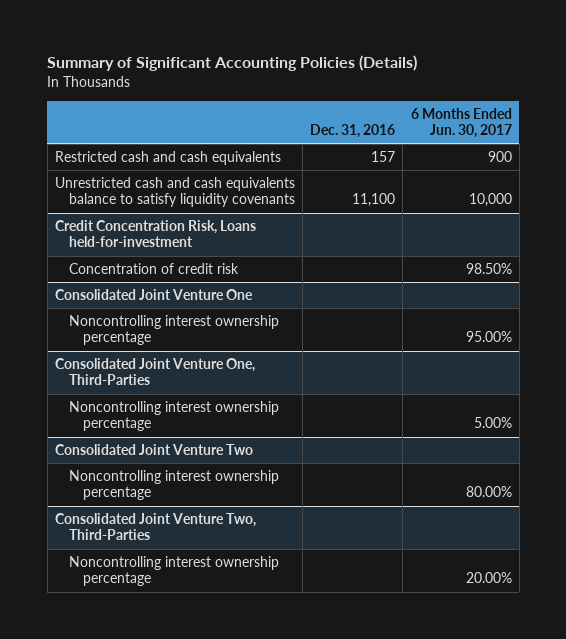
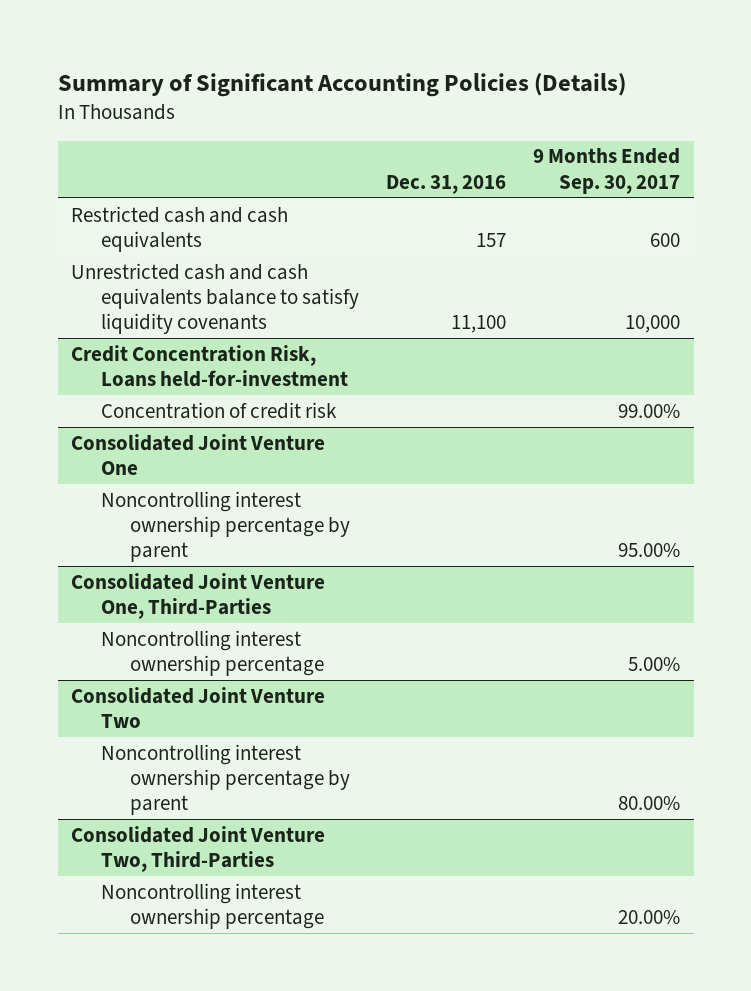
[410,107,512,139] 6 Months Ended Jun. 30, 2017 -> none
none -> [533,148,681,194] 9 Months Ended Sep. 30, 2017
[69,315,280,346] Noncontrolling interest ownership percentage -> [100,490,351,563] Noncontrolling interest ownership percentage by parent
[69,470,280,501] Noncontrolling interest ownership percentage -> [100,743,351,816] Noncontrolling interest ownership percentage by parent

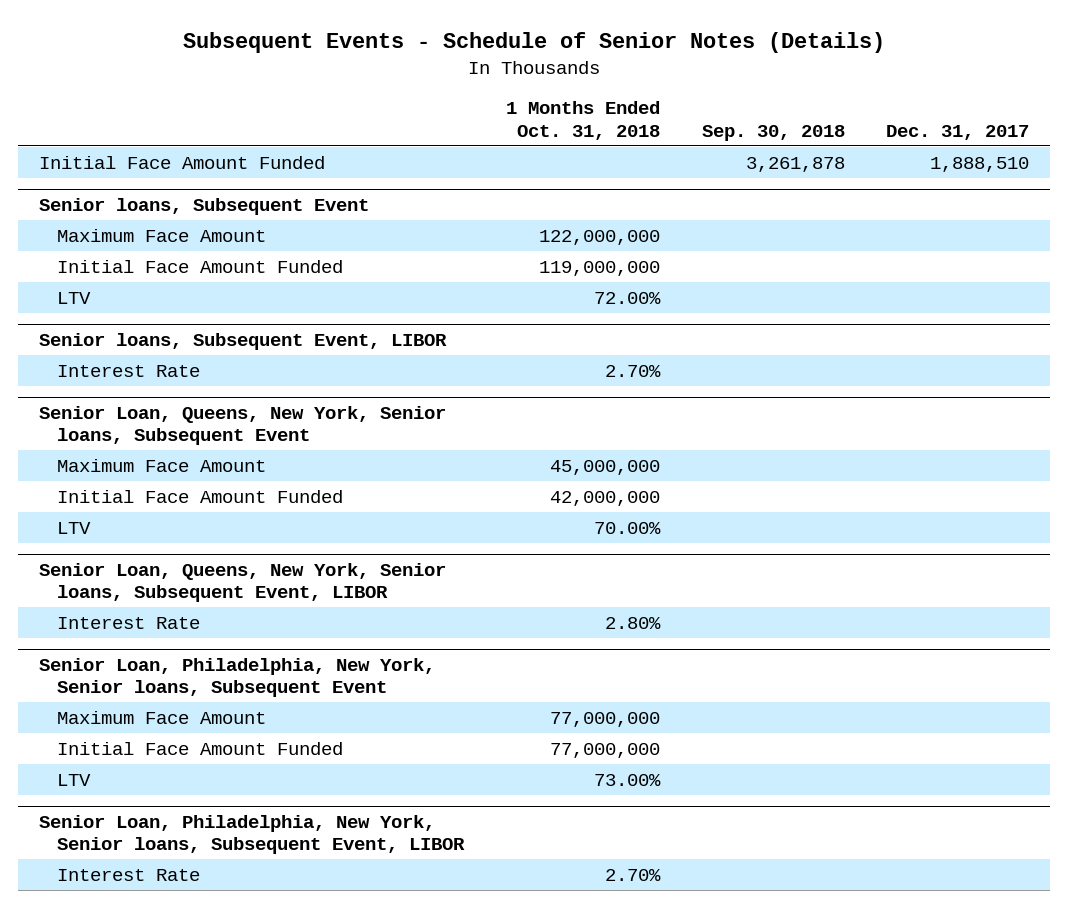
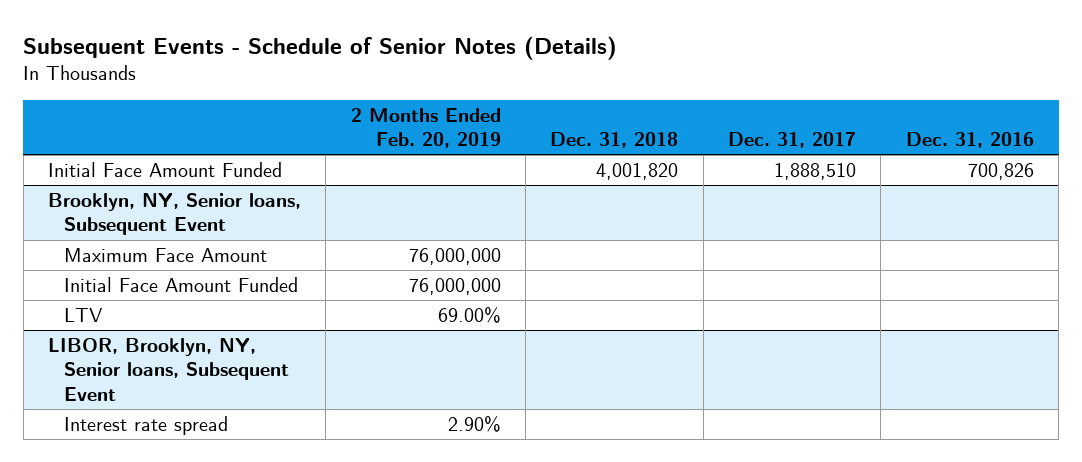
[506,101,661,140] 1 Months Ended Oct. 31, 2018 -> none
[701,124,845,141] Sep. 30, 2018 -> none
none -> [350,107,501,149] 2 Months Ended Feb. 20, 2019
none -> [550,132,679,149] Dec. 31, 2018
none -> [905,132,1034,149] Dec. 31, 2016
[39,197,370,215] Senior loans, Subsequent Event -> [47,193,301,236] Brooklyn, NY, Senior loans, Subsequent Event
[39,405,447,446] Senior Loan, Queens, New York, Senior loans, Subsequent Event -> none
[57,458,267,472] Maximum Face Amount -> none
[57,489,344,503] Initial Face Amount Funded -> none
[57,521,92,534] LTV -> none
[39,562,447,603] Senior Loan, Queens, New York, Senior loans, Subsequent Event, LIBOR -> none
[57,616,201,629] Interest Rate -> none
[39,657,436,698] Senior Loan, Philadelphia, New York, Senior loans, Subsequent Event -> none
[57,710,267,724] Maximum Face Amount -> none
[57,741,344,755] Initial Face Amount Funded -> none
[57,773,92,786] LTV -> none
[39,814,466,855] Senior Loan, Philadelphia, New York, Senior loans, Subsequent Event, LIBOR -> none
[57,868,201,881] Interest Rate -> none
[39,332,448,350] Senior loans, Subsequent Event, LIBOR -> [47,338,290,401] LIBOR, Brooklyn, NY, Senior loans, Subsequent Event
[57,364,201,377] Interest Rate -> [64,416,229,436] Interest rate spread

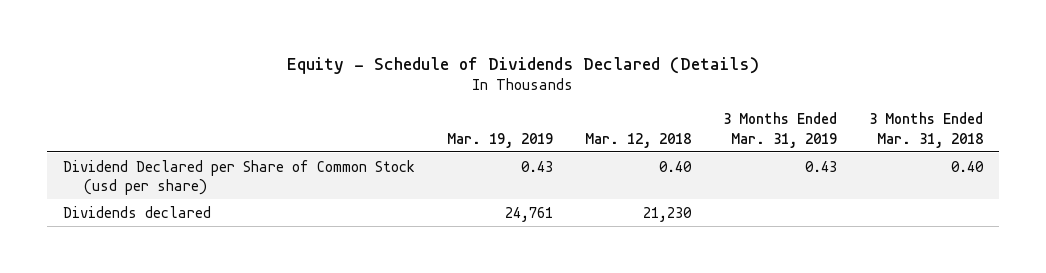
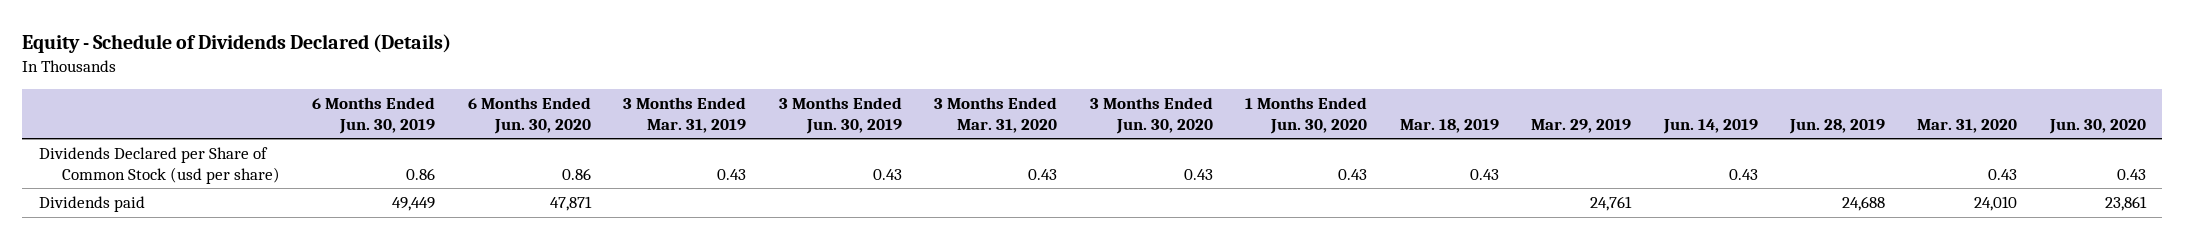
[446,132,553,148] Mar. 19, 2019 -> none
[584,132,691,148] Mar. 12, 2018 -> none
[868,112,983,148] 3 Months Ended Mar. 31, 2018 -> none
none -> [312,96,436,134] 6 Months Ended Jun. 30, 2019
none -> [467,96,591,134] 6 Months Ended Jun. 30, 2020
none -> [778,96,902,134] 3 Months Ended Jun. 30, 2019
none -> [934,96,1058,133] 3 Months Ended Mar. 31, 2020
none -> [1089,96,1213,134] 3 Months Ended Jun. 30, 2020
none -> [1245,96,1368,134] 1 Months Ended Jun. 30, 2020
none -> [1399,118,1499,133] Mar. 18, 2019
none -> [1531,118,1632,133] Mar. 29, 2019
none -> [1662,118,1758,134] Jun. 14, 2019
none -> [1789,118,1886,134] Jun. 28, 2019
none -> [1917,118,2018,133] Mar. 31, 2020
none -> [2048,118,2146,134] Jun. 30, 2020
[62,159,415,196] Dividend Declared per Share of Common Stock (usd per share) -> [38,147,280,184] Dividends Declared per Share of Common Stock (usd per share)
[62,205,211,218] Dividends declared -> [38,196,145,213] Dividends paid

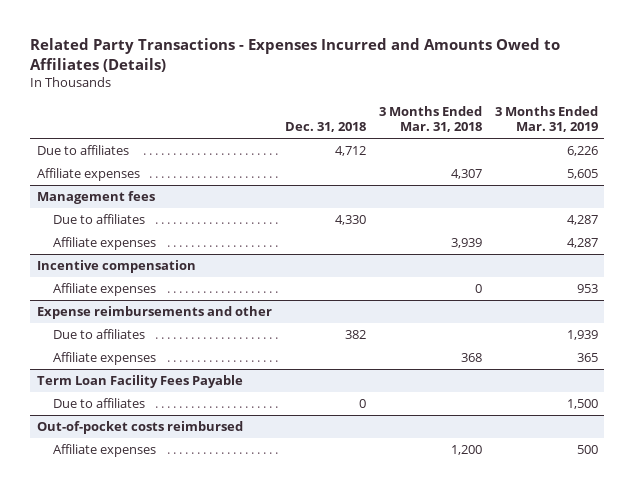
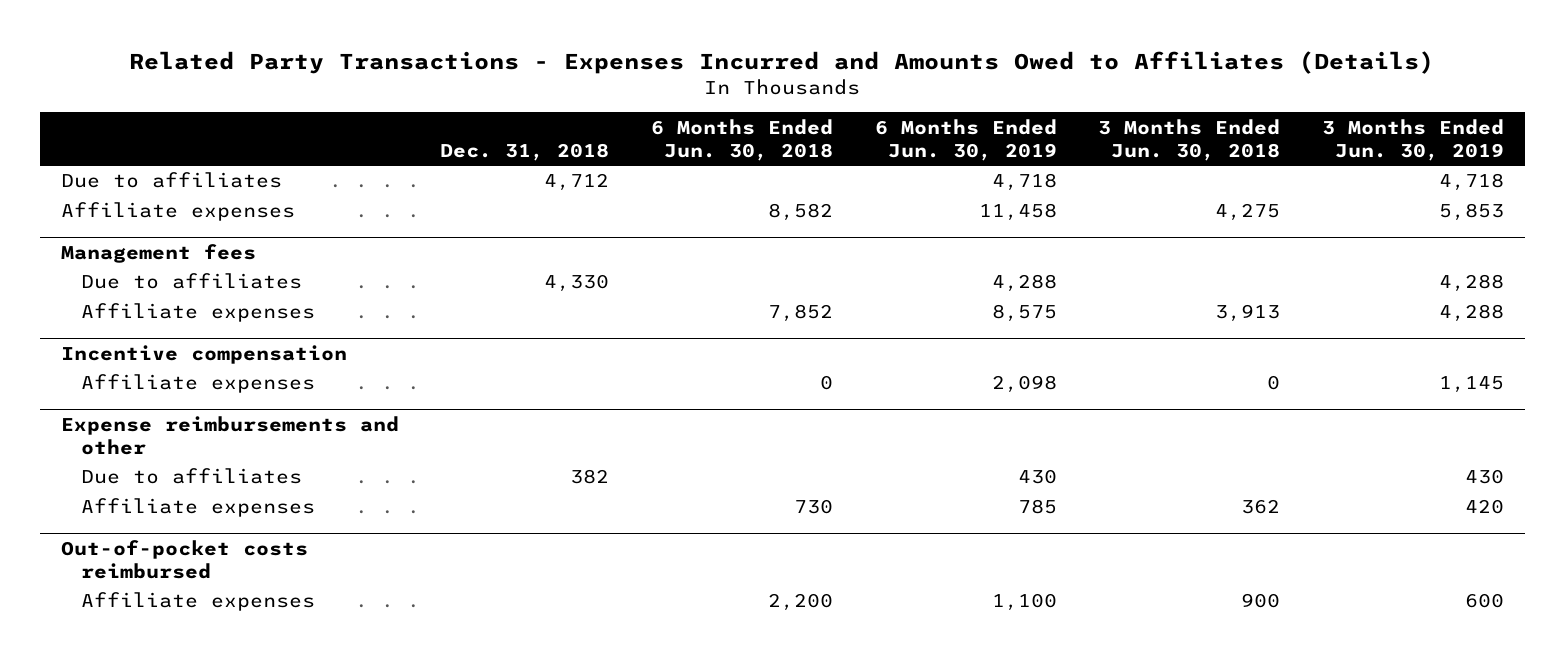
[378,105,482,133] 3 Months Ended Mar. 31, 2018 -> none
[494,105,598,133] 3 Months Ended Mar. 31, 2019 -> none
none -> [651,118,834,161] 6 Months Ended Jun. 30, 2018
none -> [874,118,1057,161] 6 Months Ended Jun. 30, 2019
none -> [1098,118,1281,161] 3 Months Ended Jun. 30, 2018
none -> [1321,118,1504,161] 3 Months Ended Jun. 30, 2019
[36,375,243,389] Term Loan Facility Fees Payable -> none
[53,398,146,409] Due to affiliates -> none

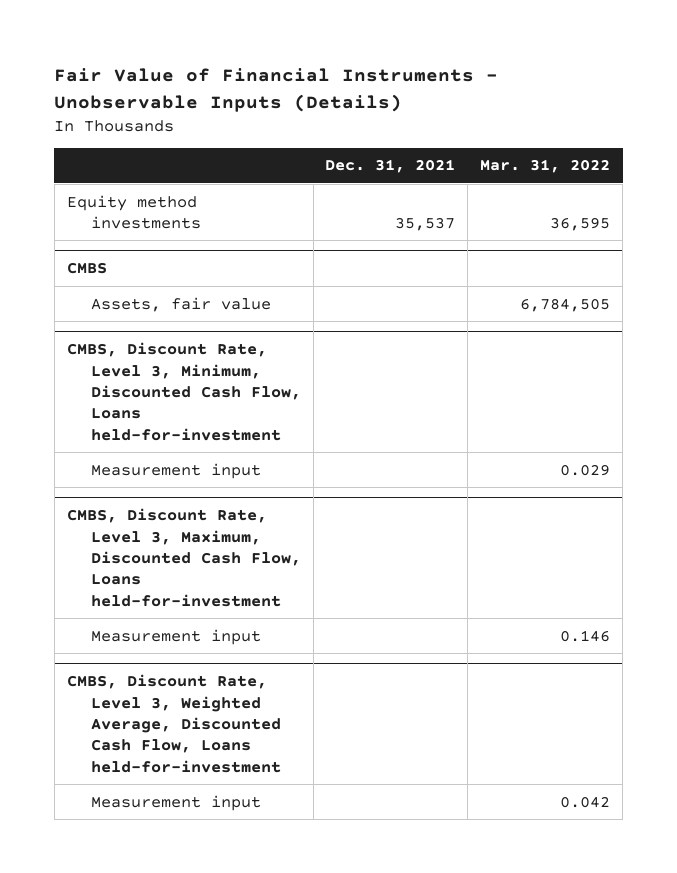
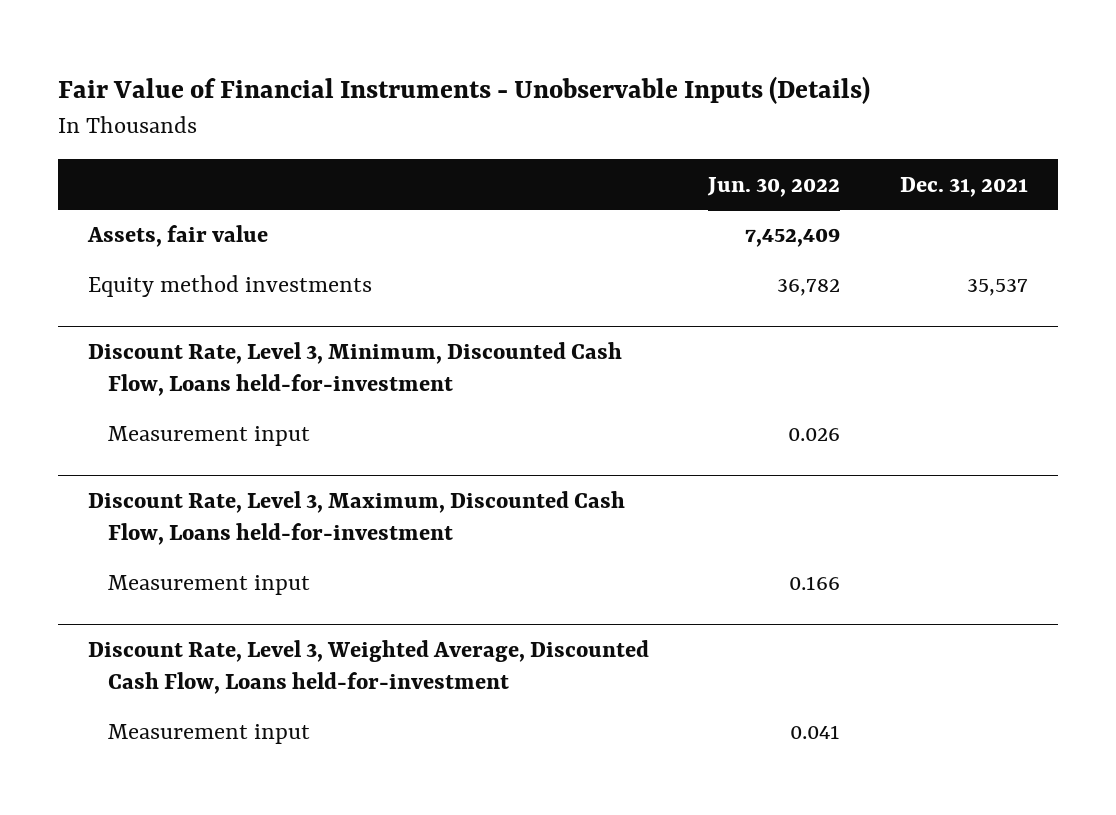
[480,159,611,174] Mar. 31, 2022 -> none
none -> [707,176,841,197] Jun. 30, 2022
none -> [86,225,268,248] Assets, fair value
[66,262,107,275] CMBS -> none
[90,296,271,312] Assets, fair value -> none
[66,342,301,441] CMBS, Discount Rate, Level 3, Minimum, Discounted Cash Flow, Loans held-for-investment -> [87,341,622,396] Discount Rate, Level 3, Minimum, Discounted Cash Flow, Loans held-for-investment
[66,508,301,607] CMBS, Discount Rate, Level 3, Maximum, Discounted Cash Flow, Loans held-for-investment -> [87,490,625,545] Discount Rate, Level 3, Maximum, Discounted Cash Flow, Loans held-for-investment
[66,674,281,773] CMBS, Discount Rate, Level 3, Weighted Average, Discounted Cash Flow, Loans held-for-investment -> [87,639,649,694] Discount Rate, Level 3, Weighted Average, Discounted Cash Flow, Loans held-for-investment

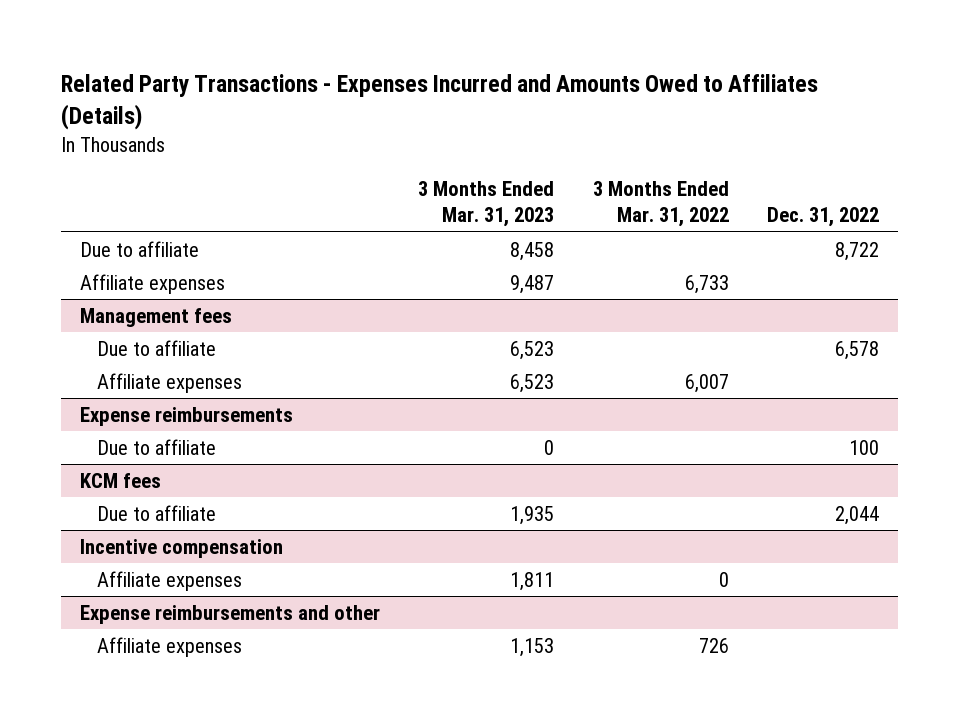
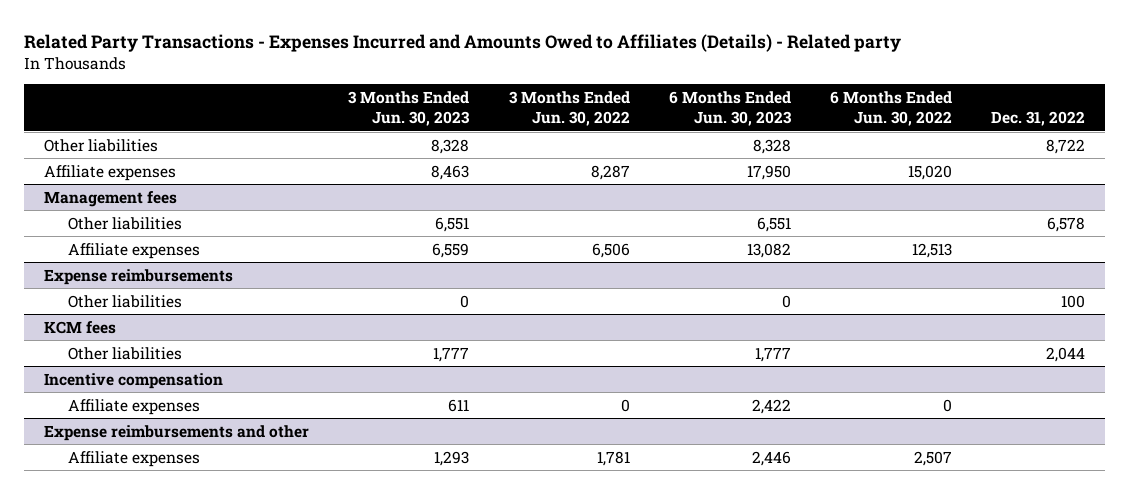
[60,74,818,131] Related Party Transactions - Expenses Incurred and Amounts Owed to Affiliates (Details) -> [24,34,902,53] Related Party Transactions - Expenses Incurred and Amounts Owed to Affiliates (Details) - Related party
[418,181,555,228] 3 Months Ended Mar. 31, 2023 -> none
[592,181,729,228] 3 Months Ended Mar. 31, 2022 -> none
none -> [348,91,471,127] 3 Months Ended Jun. 30, 2023
none -> [508,91,630,127] 3 Months Ended Jun. 30, 2022
none -> [668,91,792,127] 6 Months Ended Jun. 30, 2023
none -> [830,91,953,127] 6 Months Ended Jun. 30, 2022
[79,240,199,257] Due to affiliate -> [44,138,159,152] Other liabilities
[97,339,217,356] Due to affiliate -> [67,216,182,230] Other liabilities
[97,438,217,455] Due to affiliate -> none
none -> [67,294,182,308] Other liabilities
[97,504,217,521] Due to affiliate -> [67,346,182,360] Other liabilities

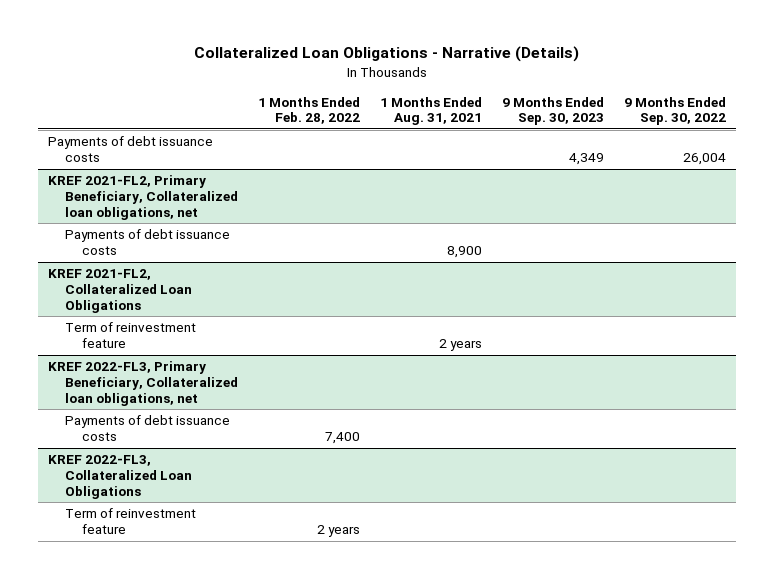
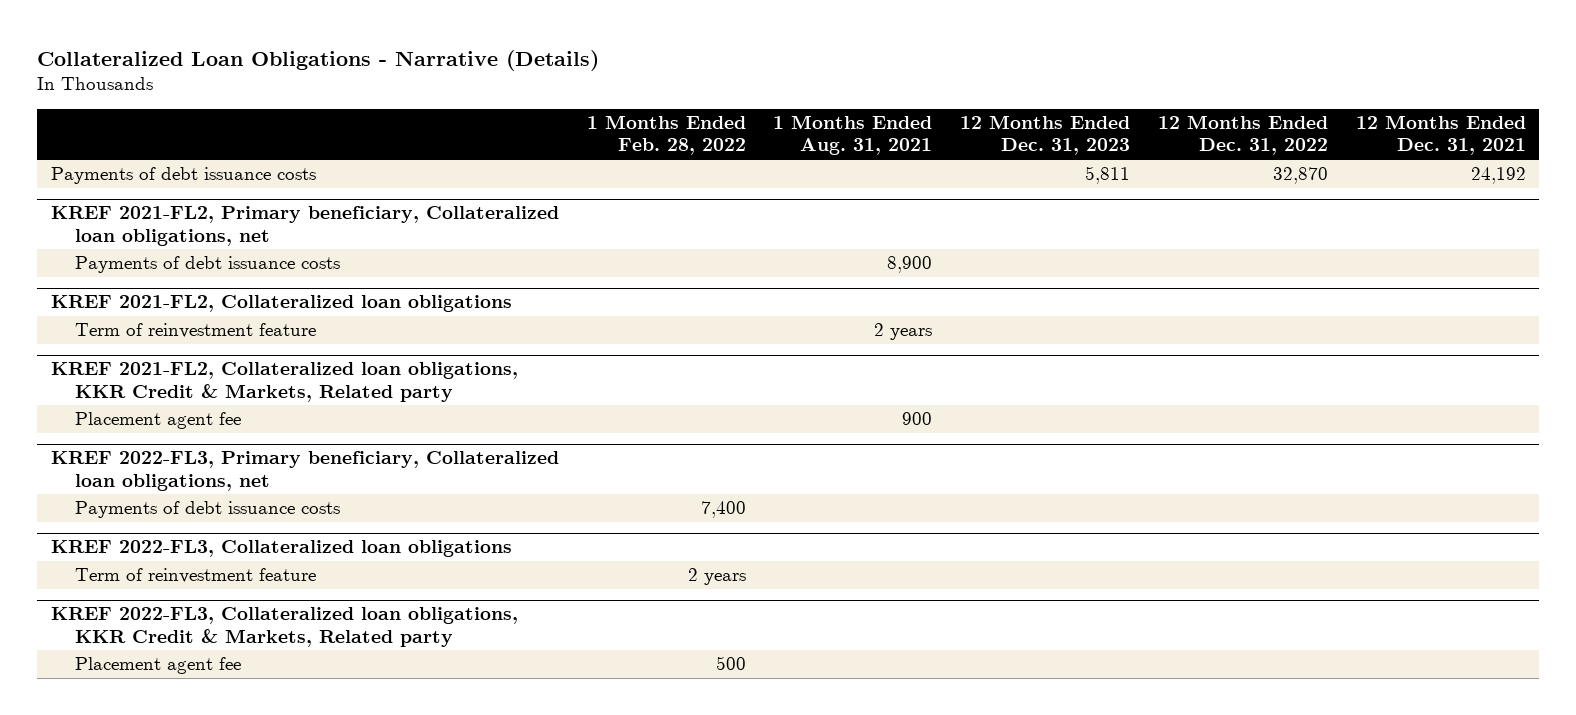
[502,96,605,126] 9 Months Ended Sep. 30, 2023 -> none
[624,96,727,126] 9 Months Ended Sep. 30, 2022 -> none
none -> [960,115,1131,156] 12 Months Ended Dec. 31, 2023
none -> [1157,115,1328,156] 12 Months Ended Dec. 31, 2022
none -> [1355,115,1526,156] 12 Months Ended Dec. 31, 2021
[47,175,238,220] KREF 2021-FL2, Primary Beneficiary, Collateralized loan obligations, net -> [50,206,559,246] KREF 2021-FL2, Primary beneficiary, Collateralized loan obligations, net
[47,269,192,313] KREF 2021-FL2, Collateralized Loan Obligations -> [50,295,512,313] KREF 2021-FL2, Collateralized loan obligations
none -> [50,362,518,402] KREF 2021-FL2, Collateralized loan obligations, KKR Credit & Markets, Related party
none -> [74,412,241,430] Placement agent fee
[47,361,238,406] KREF 2022-FL3, Primary Beneficiary, Collateralized loan obligations, net -> [50,451,559,491] KREF 2022-FL3, Primary beneficiary, Collateralized loan obligations, net
[47,455,192,499] KREF 2022-FL3, Collateralized Loan Obligations -> [50,540,512,558] KREF 2022-FL3, Collateralized loan obligations
none -> [50,607,518,647] KREF 2022-FL3, Collateralized loan obligations, KKR Credit & Markets, Related party
none -> [74,657,241,675] Placement agent fee

